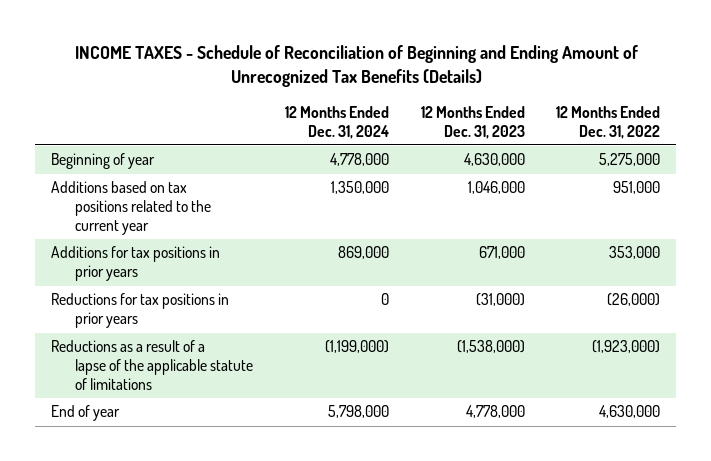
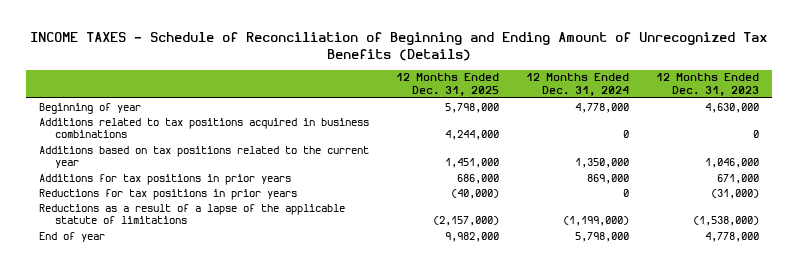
[556,105,661,139] 12 Months Ended Dec. 31, 2022 -> none
none -> [396,73,500,96] 12 Months Ended Dec. 31, 2025
none -> [39,117,370,139] Additions related to tax positions acquired in business combinations

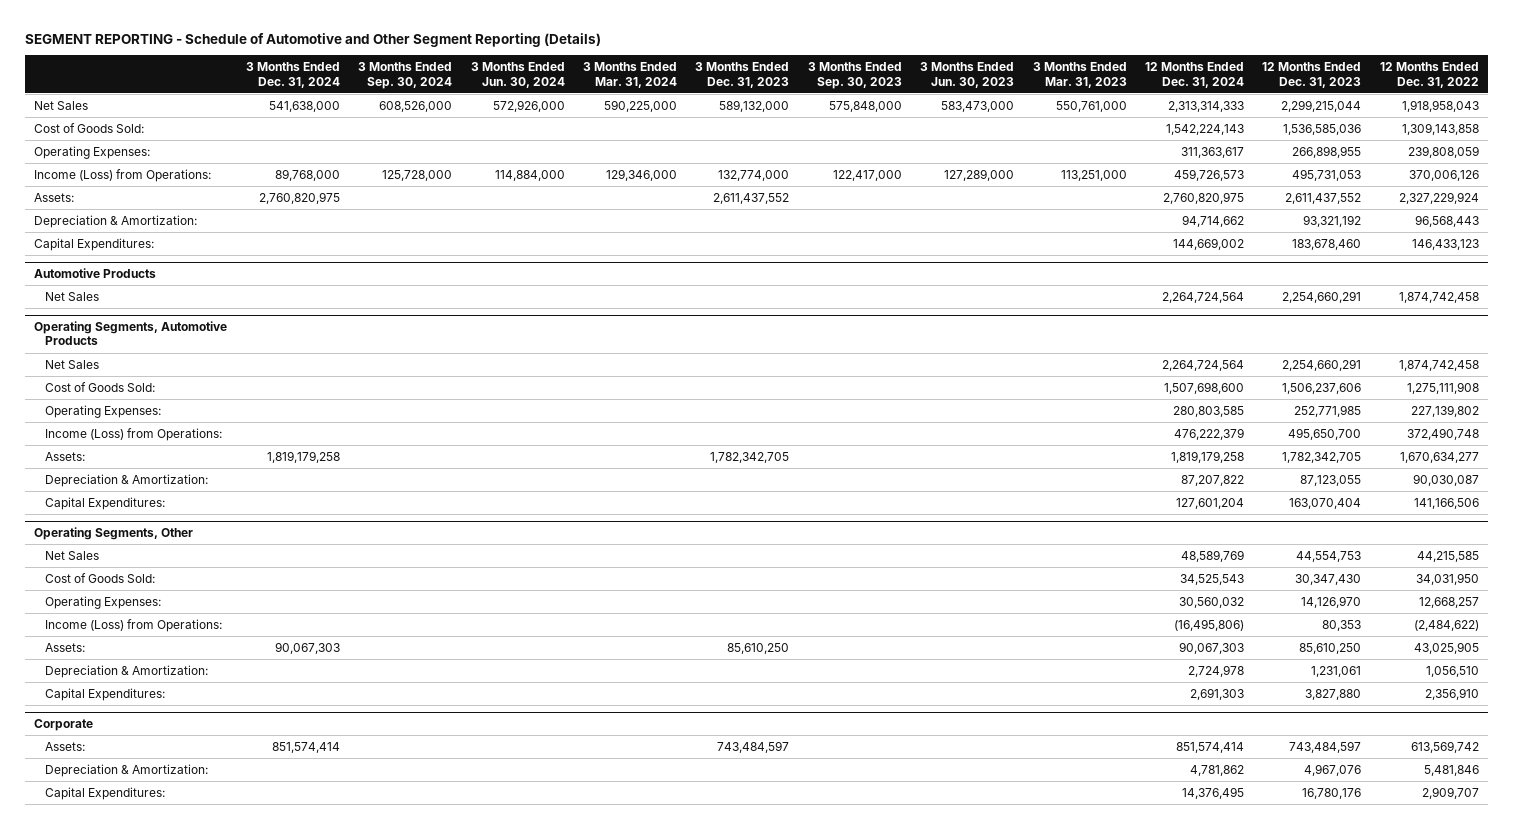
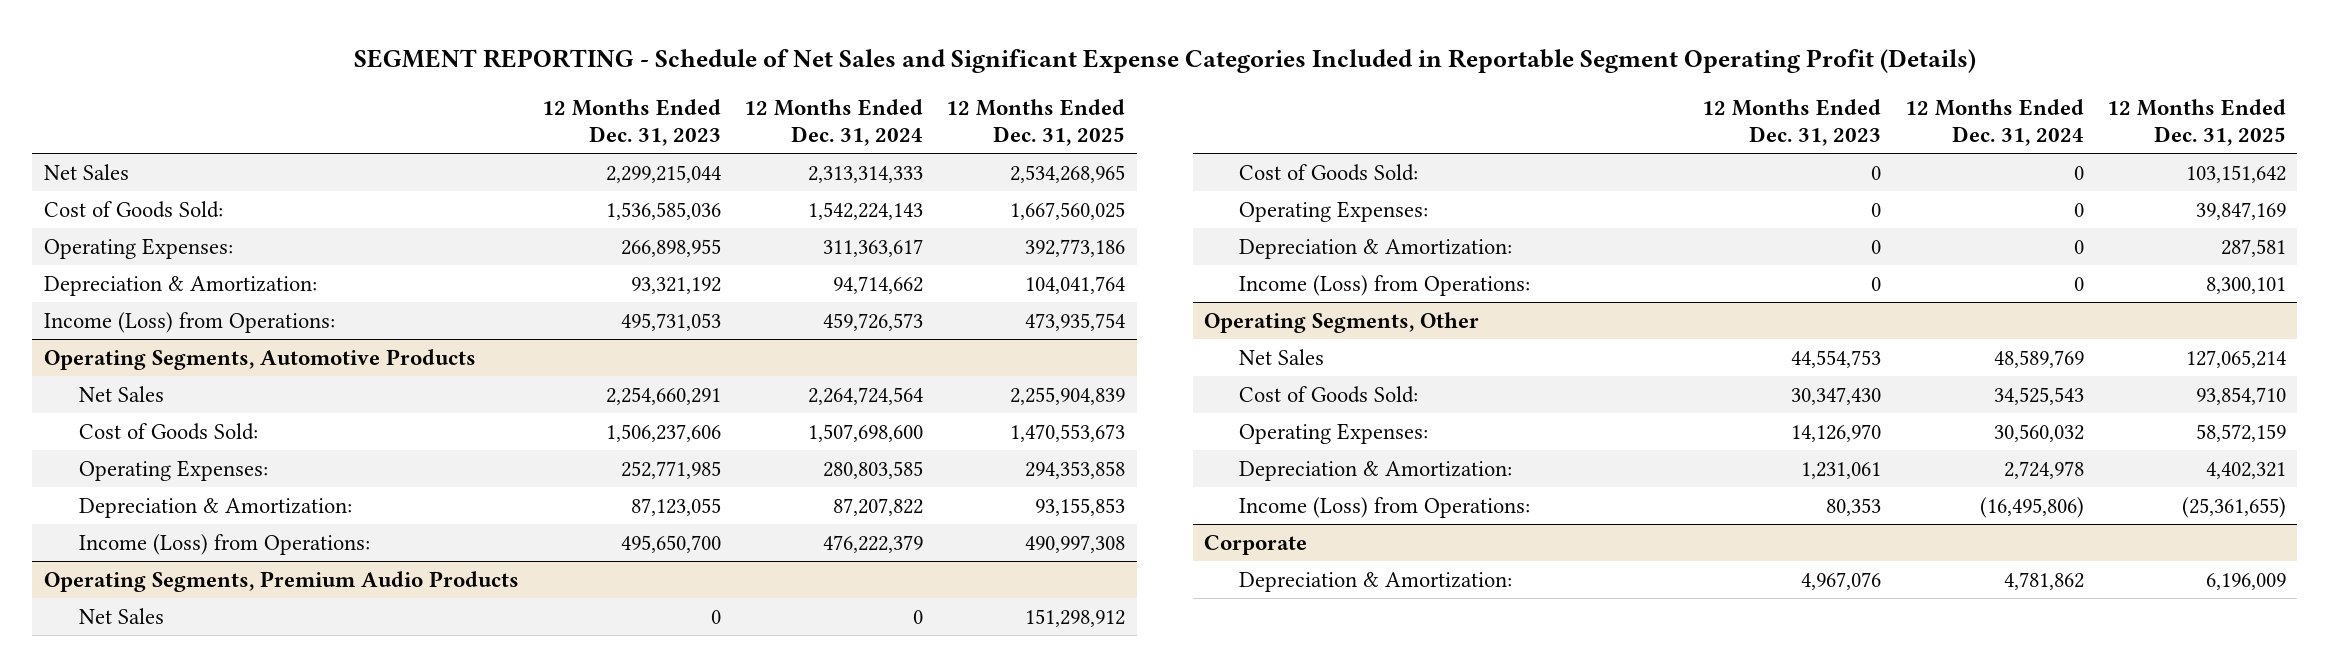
[25,32,602,47] SEGMENT REPORTING - Schedule of Automotive and Other Segment Reporting (Details) -> [353,48,1976,73] SEGMENT REPORTING - Schedule of Net Sales and Significant Expense Categories Included in Reportable Segment Operating Profit (Details)
[245,62,340,88] 3 Months Ended Dec. 31, 2024 -> none
[358,62,453,89] 3 Months Ended Sep. 30, 2024 -> none
[470,62,565,88] 3 Months Ended Jun. 30, 2024 -> none
[583,62,678,88] 3 Months Ended Mar. 31, 2024 -> none
[695,62,790,88] 3 Months Ended Dec. 31, 2023 -> none
[807,62,902,89] 3 Months Ended Sep. 30, 2023 -> none
[920,62,1015,88] 3 Months Ended Jun. 30, 2023 -> none
[1032,62,1127,88] 3 Months Ended Mar. 31, 2023 -> none
[1379,62,1479,88] 12 Months Ended Dec. 31, 2022 -> none
none -> [946,98,1126,146] 12 Months Ended Dec. 31, 2025
[34,192,75,202] Assets: -> none
[34,237,155,251] Capital Expenditures: -> none
[34,268,157,279] Automotive Products -> none
[44,291,99,301] Net Sales -> none
[34,168,212,182] Income (Loss) from Operations: -> [43,311,335,333] Income (Loss) from Operations:
[44,451,85,461] Assets: -> none
[44,496,165,510] Capital Expenditures: -> none
[44,427,222,441] Income (Loss) from Operations: -> [78,533,370,555] Income (Loss) from Operations:
none -> [43,570,519,592] Operating Segments, Premium Audio Products
none -> [78,607,164,624] Net Sales
none -> [1239,163,1419,181] Cost of Goods Sold:
none -> [1239,200,1429,222] Operating Expenses:
none -> [1239,238,1513,259] Depreciation & Amortization:
none -> [1239,274,1531,296] Income (Loss) from Operations:
[44,642,85,652] Assets: -> none
[44,687,165,701] Capital Expenditures: -> none
[44,618,222,632] Income (Loss) from Operations: -> [1239,496,1531,518] Income (Loss) from Operations:
[44,741,85,751] Assets: -> none
[44,786,165,800] Capital Expenditures: -> none

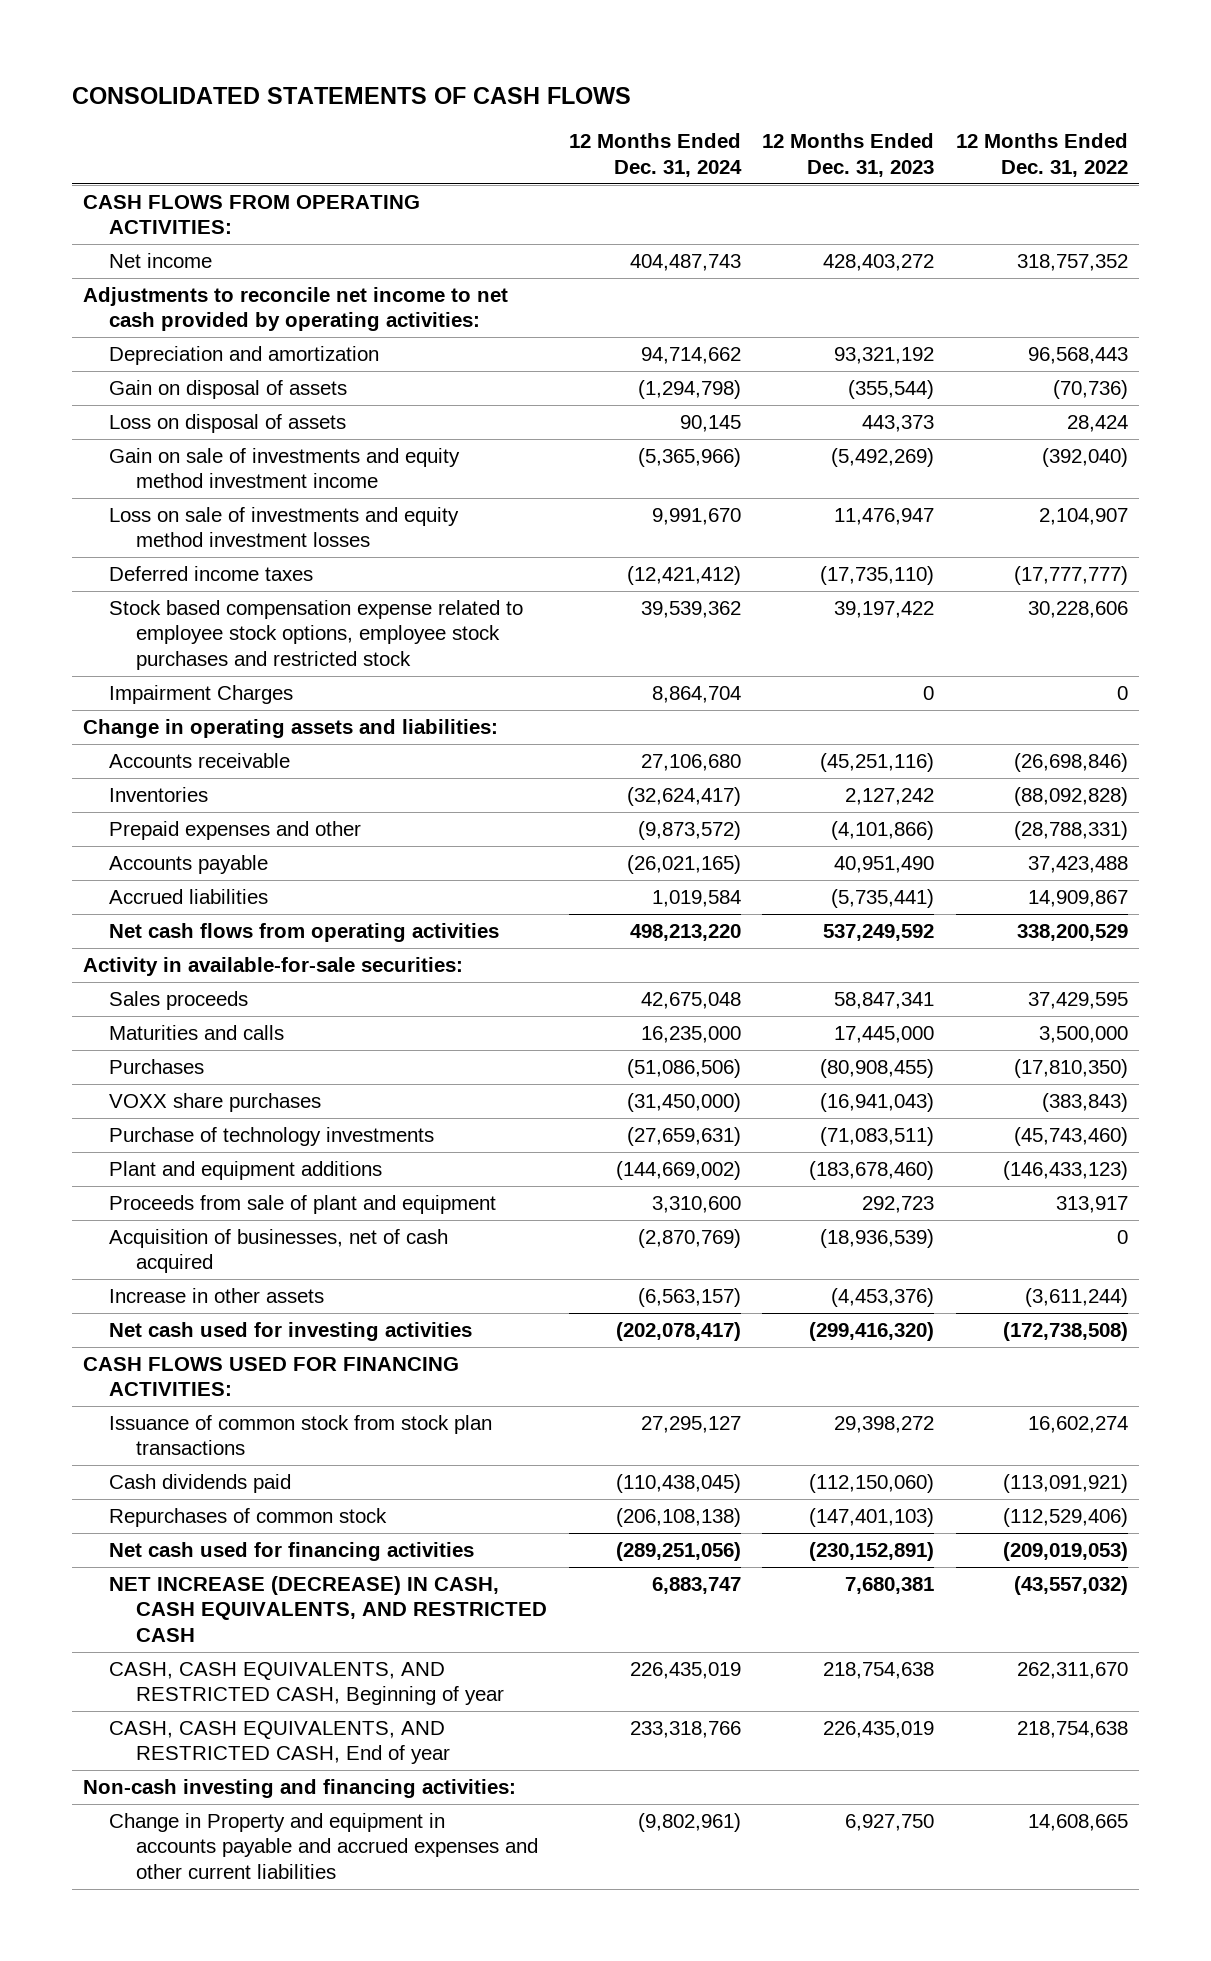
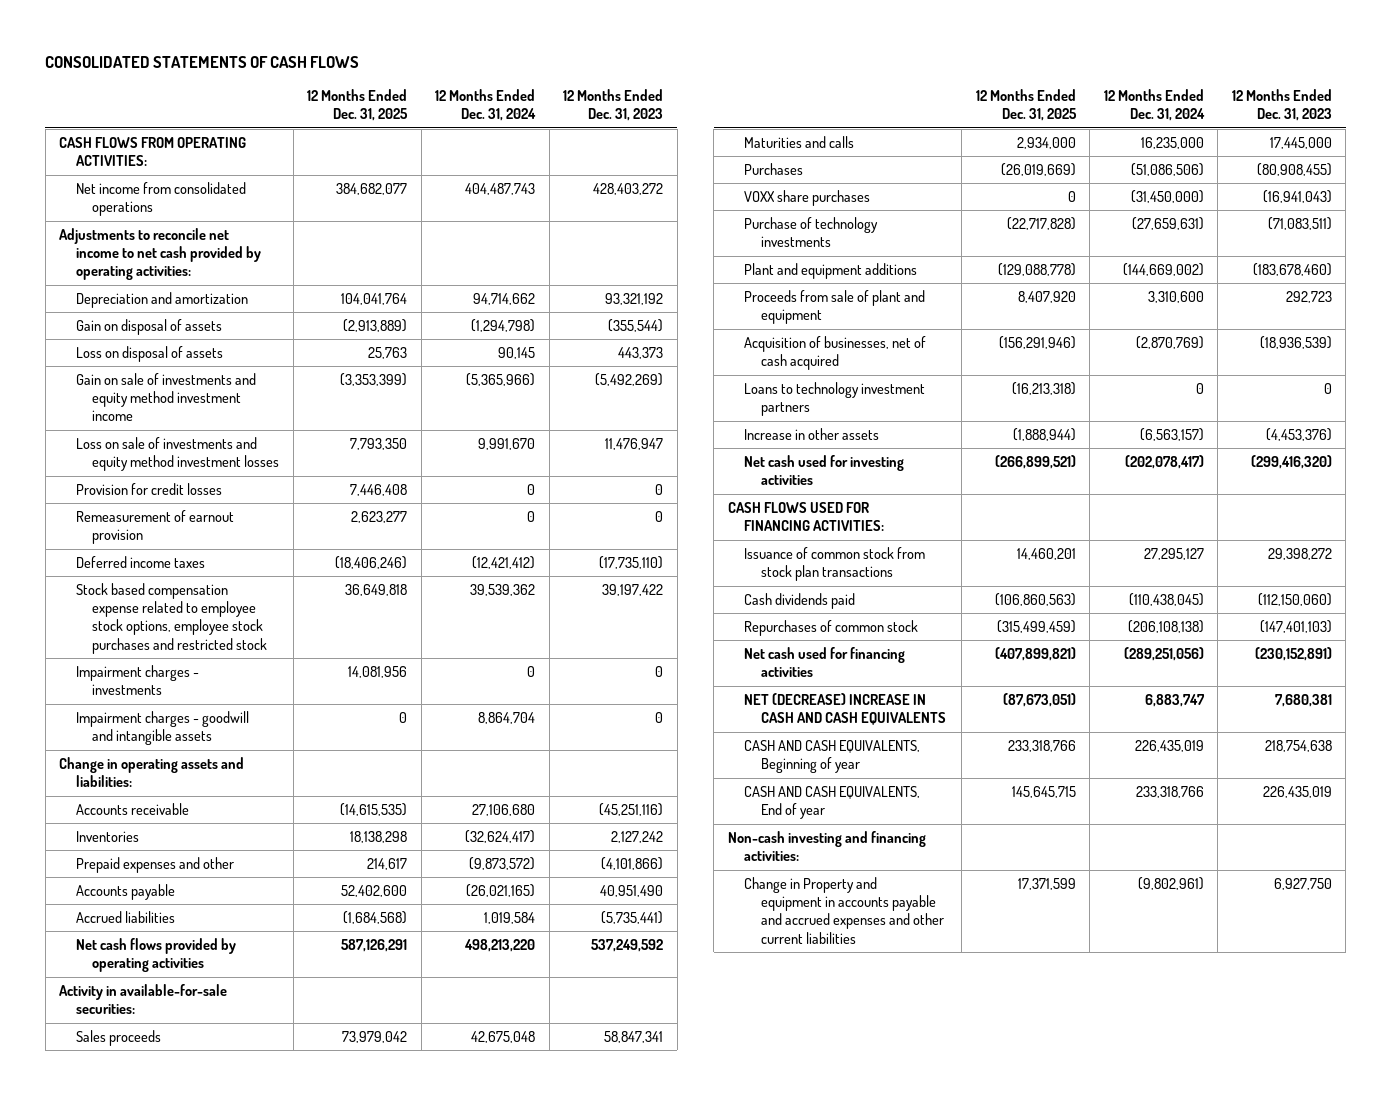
[956,133,1129,177] 12 Months Ended Dec. 31, 2022 -> none
none -> [307,89,409,122] 12 Months Ended Dec. 31, 2025
[109,253,213,269] Net income -> [75,182,246,217] Net income from consolidated operations
none -> [75,483,222,496] Provision for credit losses
none -> [75,510,234,545] Remeasurement of earnout provision
none -> [75,665,199,696] Impairment charges - investments
[109,685,294,705] Impairment Charges -> [75,711,249,746] Impairment charges - goodwill and intangible assets
[109,923,500,943] Net cash flows from operating activities -> [75,938,236,973] Net cash flows provided by operating activities
none -> [744,382,926,417] Loans to technology investment partners
[109,1576,548,1642] NET INCREASE (DECREASE) IN CASH, CASH EQUIVALENTS, AND RESTRICTED CASH -> [744,693,946,726] NET (DECREASE) INCREASE IN CASH AND CASH EQUIVALENTS
[109,1662,505,1706] CASH, CASH EQUIVALENTS, AND RESTRICTED CASH, Beginning of year -> [744,740,921,774] CASH AND CASH EQUIVALENTS, Beginning of year
[109,1721,451,1765] CASH, CASH EQUIVALENTS, AND RESTRICTED CASH, End of year -> [744,786,921,820] CASH AND CASH EQUIVALENTS, End of year

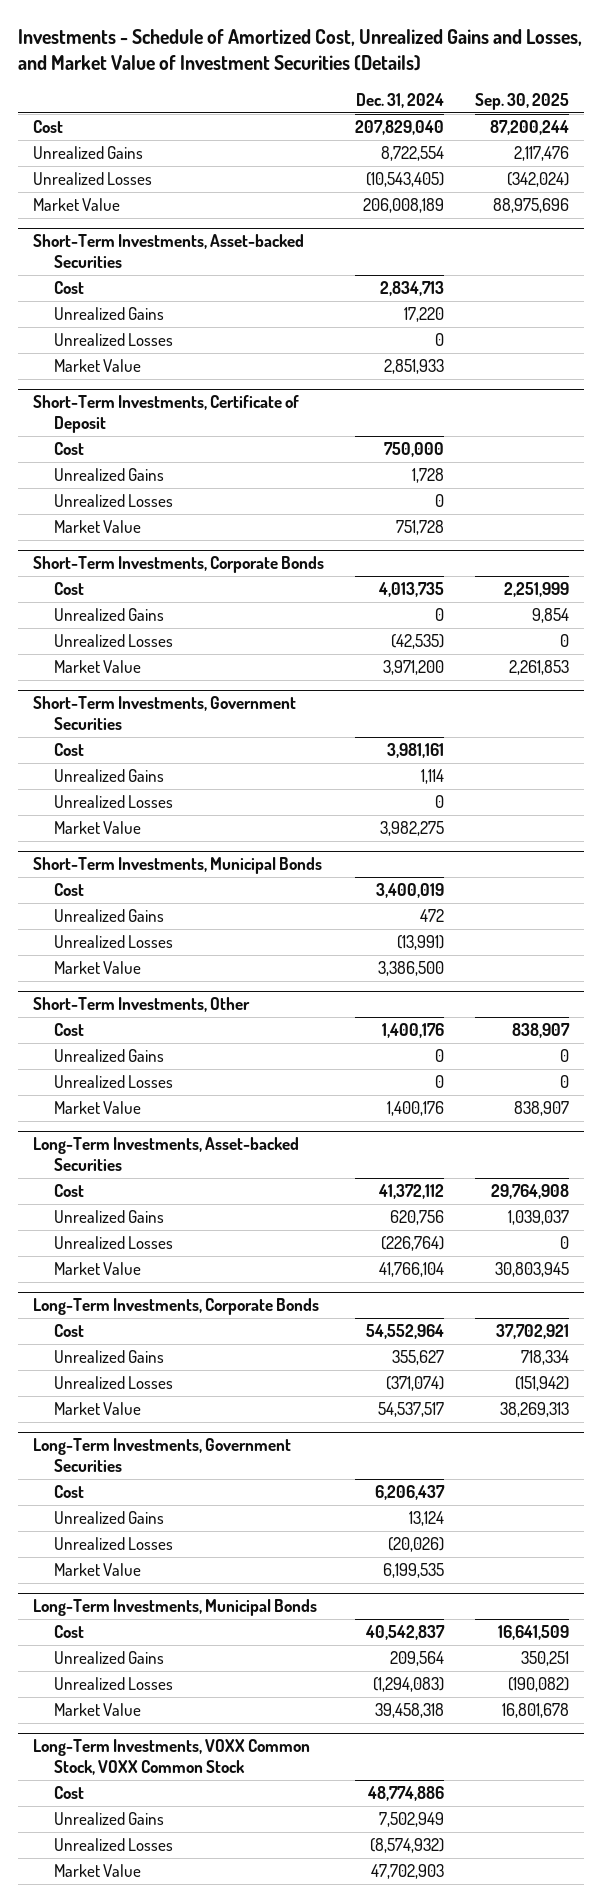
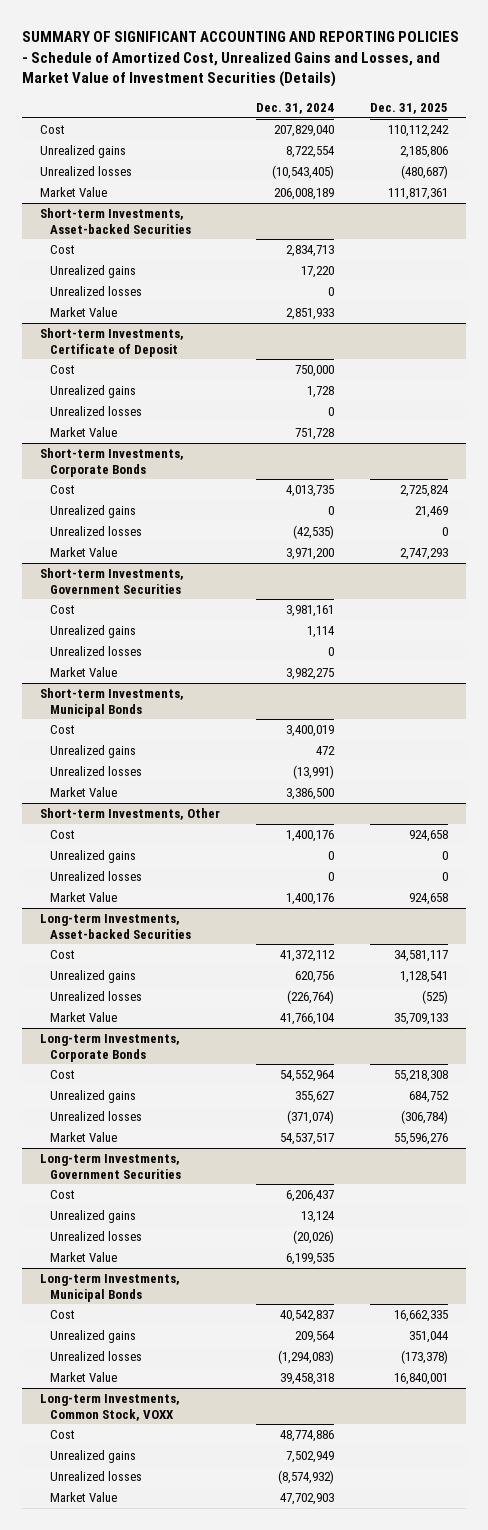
[17,28,582,72] Investments - Schedule of Amortized Cost, Unrealized Gains and Losses, and Market Value of Investment Securities (Details) -> [21,31,459,88] SUMMARY OF SIGNIFICANT ACCOUNTING AND REPORTING POLICIES - Schedule of Amortized Cost, Unrealized Gains and Losses, and Market Value of Investment Securities (Details)
[474,93,569,111] Sep. 30, 2025 -> none
none -> [370,102,449,114] Dec. 31, 2025
[33,146,144,160] Unrealized Gains -> [39,145,126,159] Unrealized gains
[33,172,153,186] Unrealized Losses -> [39,166,132,177] Unrealized losses
[33,234,305,268] Short-Term Investments, Asset-backed Securities -> [39,208,192,234] Short-term Investments, Asset-backed Securities
[54,307,165,321] Unrealized Gains -> [50,265,137,279] Unrealized gains
[54,333,174,347] Unrealized Losses -> [50,286,143,297] Unrealized losses
[33,395,300,433] Short-Term Investments, Certificate of Deposit -> [39,328,184,357] Short-term Investments, Certificate of Deposit
[54,468,165,482] Unrealized Gains -> [50,385,137,399] Unrealized gains
[54,494,174,508] Unrealized Losses -> [50,406,143,417] Unrealized losses
[33,556,325,574] Short-Term Investments, Corporate Bonds -> [39,448,184,477] Short-term Investments, Corporate Bonds
[54,608,165,622] Unrealized Gains -> [50,505,137,519] Unrealized gains
[54,634,174,648] Unrealized Losses -> [50,526,143,537] Unrealized losses
[33,696,297,730] Short-Term Investments, Government Securities -> [39,568,184,594] Short-term Investments, Government Securities
[54,769,165,783] Unrealized Gains -> [50,625,137,639] Unrealized gains
[54,795,174,809] Unrealized Losses -> [50,646,143,657] Unrealized losses
[33,857,323,875] Short-Term Investments, Municipal Bonds -> [39,688,184,717] Short-term Investments, Municipal Bonds
[54,909,165,923] Unrealized Gains -> [50,745,137,759] Unrealized gains
[54,935,174,949] Unrealized Losses -> [50,766,143,777] Unrealized losses
[33,997,251,1013] Short-Term Investments, Other -> [39,808,220,821] Short-term Investments, Other
[54,1049,165,1063] Unrealized Gains -> [50,850,137,864] Unrealized gains
[54,1075,174,1089] Unrealized Losses -> [50,871,143,882] Unrealized losses
[33,1137,300,1171] Long-Term Investments, Asset-backed Securities -> [39,914,192,939] Long-term Investments, Asset-backed Securities
[54,1210,165,1224] Unrealized Gains -> [50,970,137,984] Unrealized gains
[54,1236,174,1250] Unrealized Losses -> [50,991,143,1002] Unrealized losses
[33,1298,320,1316] Long-Term Investments, Corporate Bonds -> [39,1034,180,1062] Long-term Investments, Corporate Bonds
[54,1350,165,1364] Unrealized Gains -> [50,1090,137,1104] Unrealized gains
[54,1376,174,1390] Unrealized Losses -> [50,1111,143,1122] Unrealized losses
[33,1438,292,1472] Long-Term Investments, Government Securities -> [39,1154,182,1179] Long-term Investments, Government Securities
[54,1511,165,1525] Unrealized Gains -> [50,1210,137,1224] Unrealized gains
[54,1537,174,1551] Unrealized Losses -> [50,1231,143,1242] Unrealized losses
[33,1599,318,1617] Long-Term Investments, Municipal Bonds -> [39,1274,180,1302] Long-term Investments, Municipal Bonds
[54,1651,165,1665] Unrealized Gains -> [50,1330,137,1344] Unrealized gains
[54,1677,174,1691] Unrealized Losses -> [50,1351,143,1362] Unrealized losses
[33,1739,311,1775] Long-Term Investments, VOXX Common Stock, VOXX Common Stock -> [39,1394,180,1421] Long-term Investments, Common Stock, VOXX
[54,1812,165,1826] Unrealized Gains -> [50,1450,137,1464] Unrealized gains
[54,1838,174,1852] Unrealized Losses -> [50,1471,143,1482] Unrealized losses

